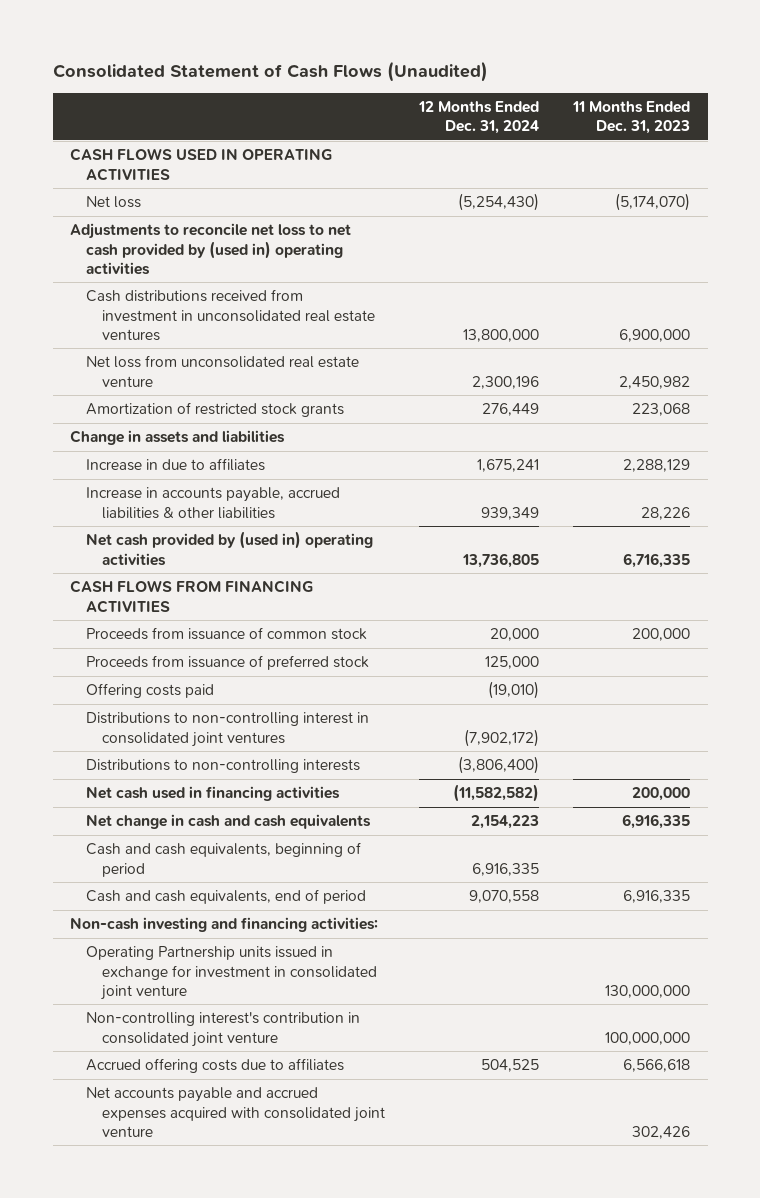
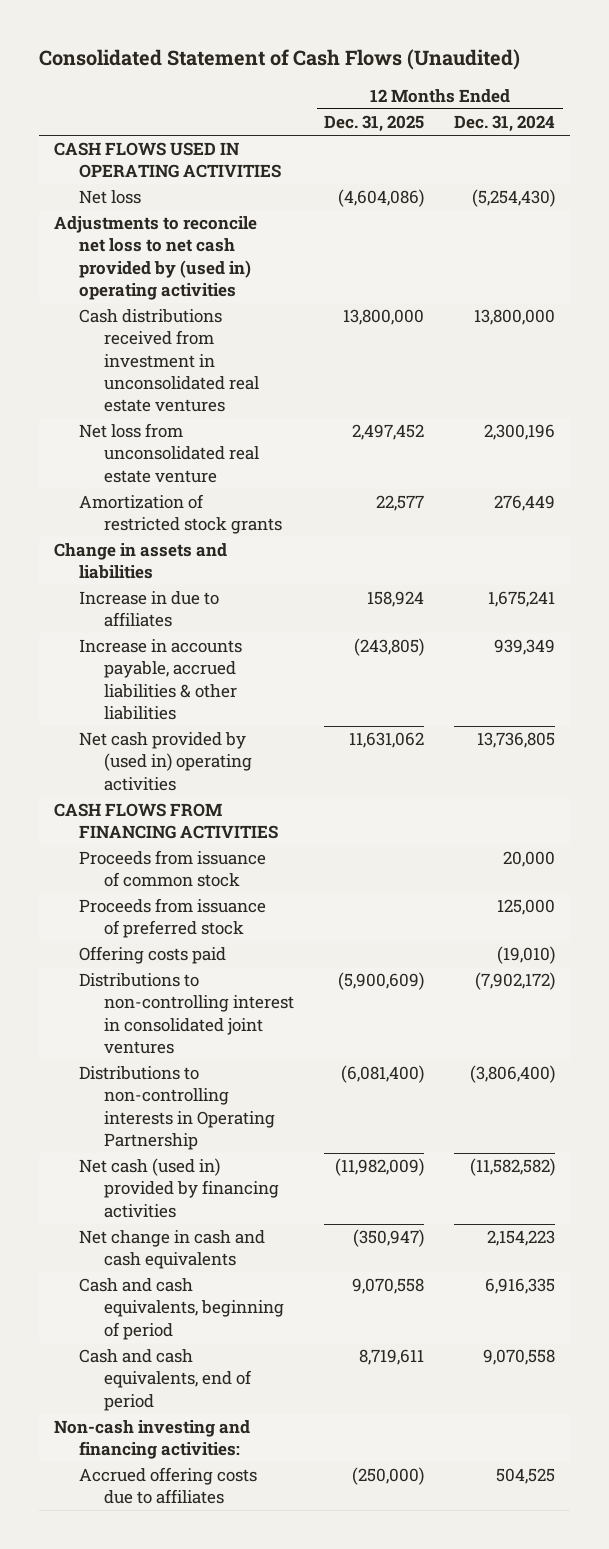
[572,100,691,135] 11 Months Ended Dec. 31, 2023 -> none
none -> [324,115,425,133] Dec. 31, 2025
[85,759,360,774] Distributions to non-controlling interests -> [78,1066,276,1150] Distributions to non-controlling interests in Operating Partnership
[85,786,340,802] Net cash used in financing activities -> [78,1158,280,1218] Net cash (used in) provided by financing activities
[85,946,377,1000] Operating Partnership units issued in exchange for investment in consolidated joint venture -> none
[85,1012,360,1047] Non-controlling interest's contribution in consolidated joint venture -> none
[85,1087,385,1137] Net accounts payable and accrued expenses acquired with consolidated joint venture -> none

